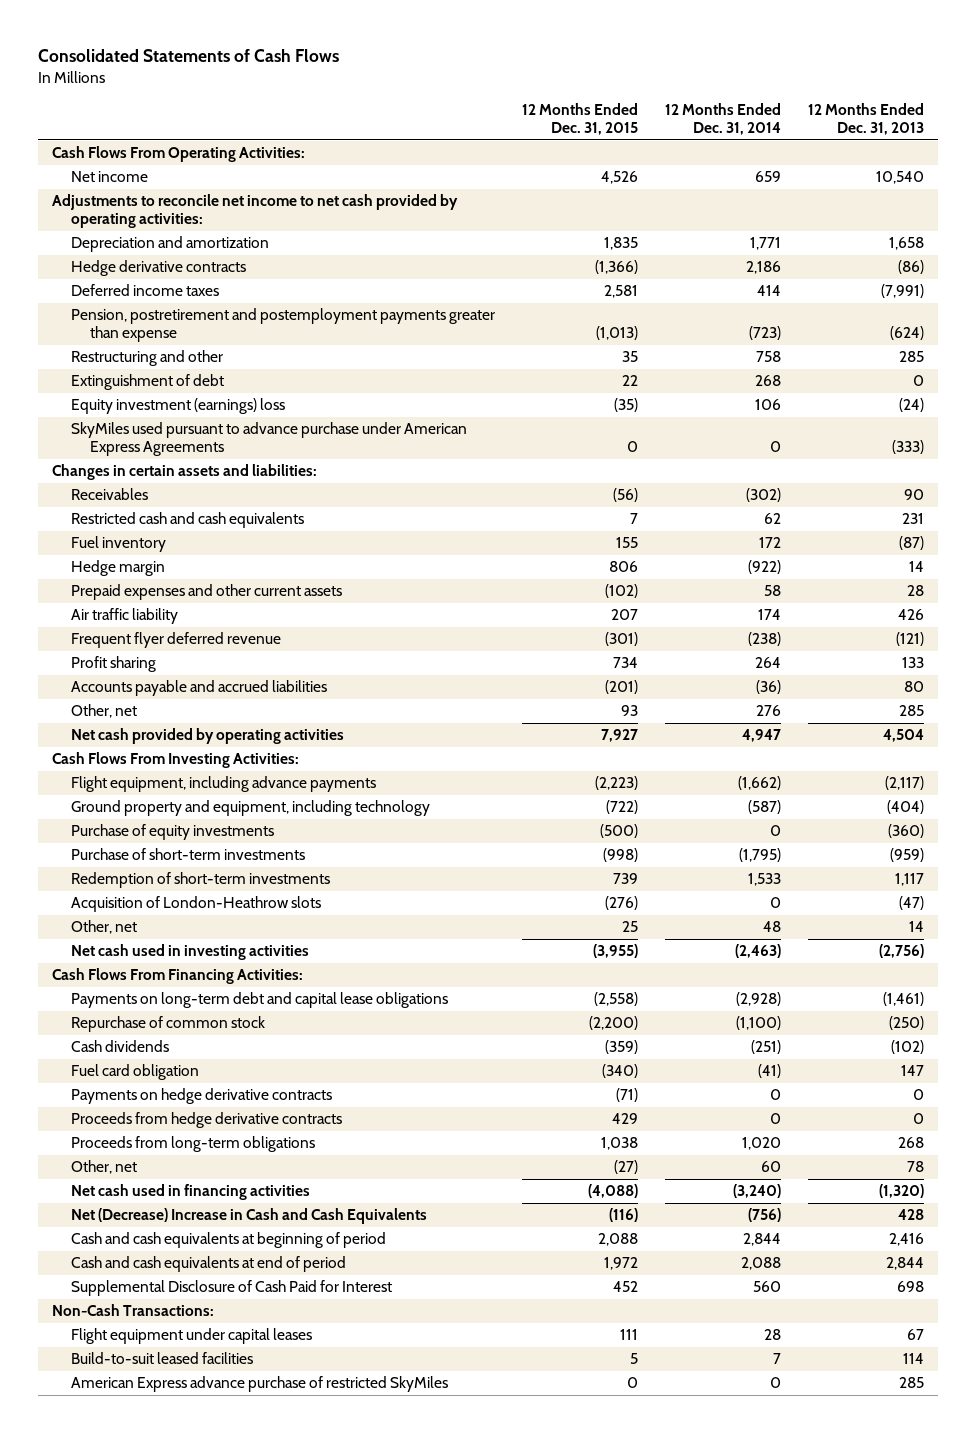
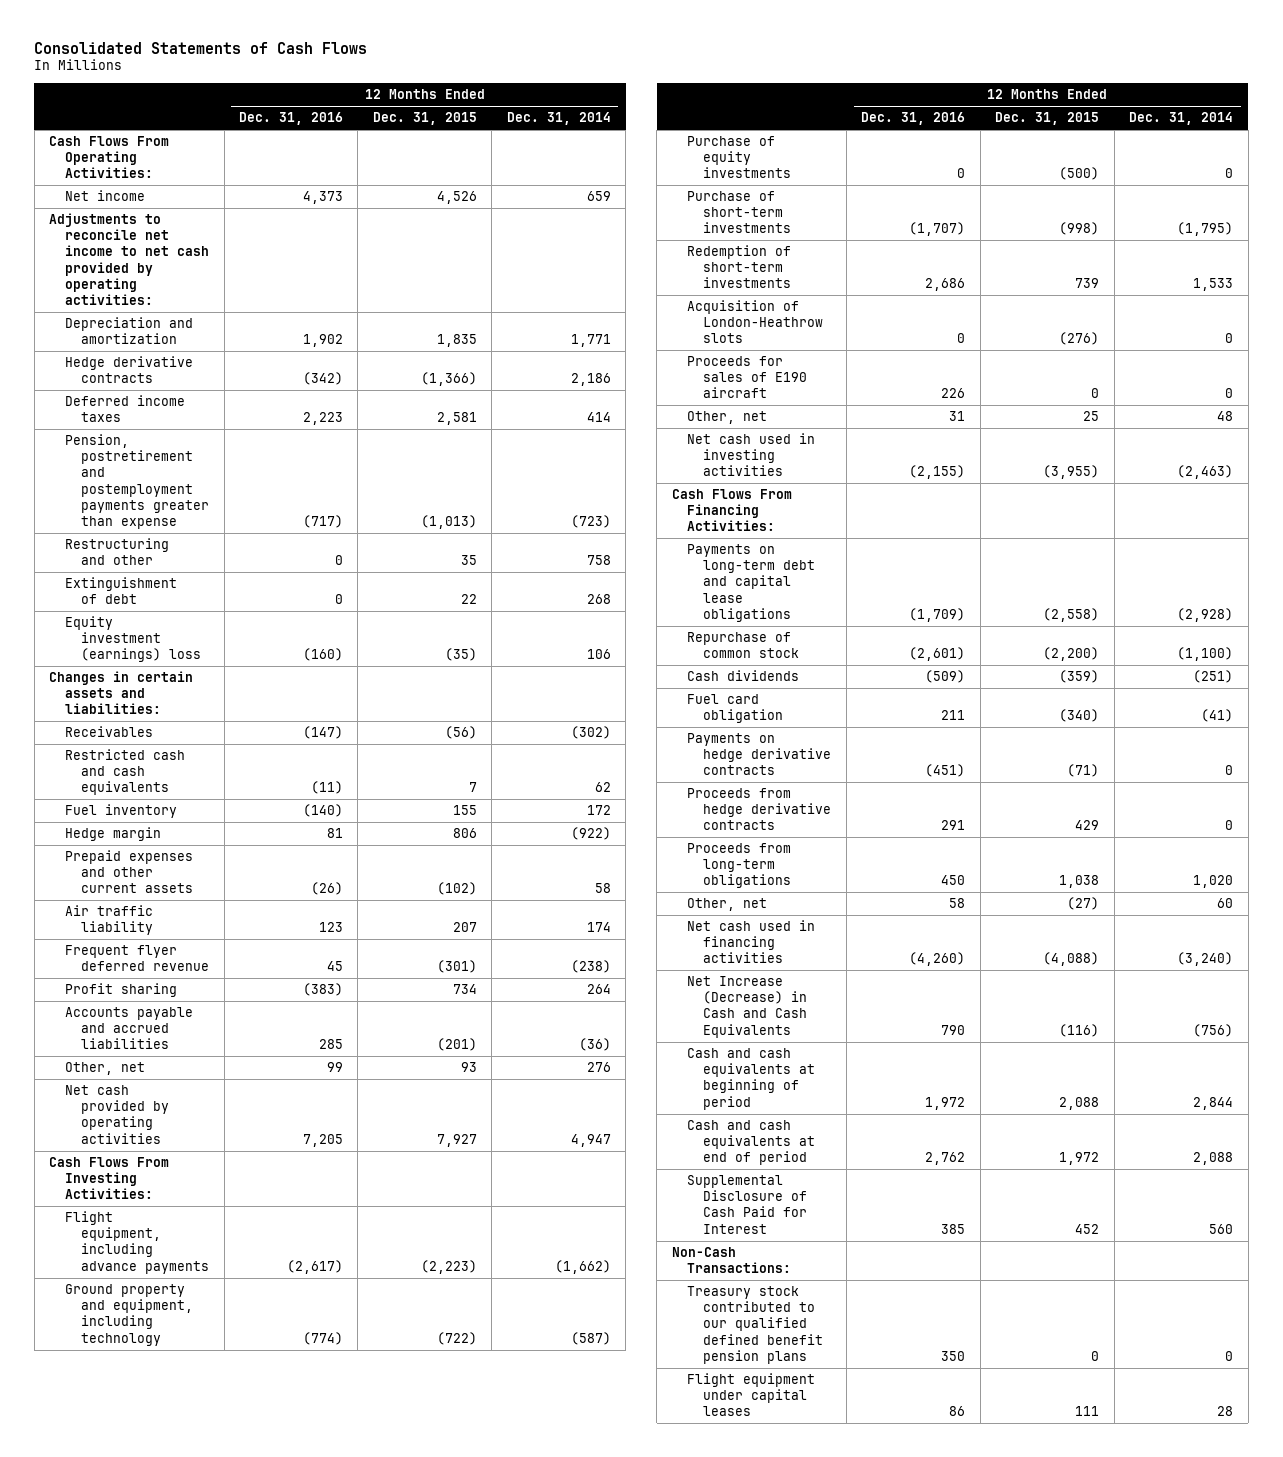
[808,103,925,136] 12 Months Ended Dec. 31, 2013 -> none
none -> [238,112,343,126] Dec. 31, 2016
[70,422,467,457] SkyMiles used pursuant to advance purchase under American Express Agreements -> none
none -> [687,356,808,399] Proceeds for sales of E190 aircraft
[70,1208,427,1225] Net (Decrease) Increase in Cash and Cash Equivalents -> [687,976,808,1038] Net Increase (Decrease) in Cash and Cash Equivalents
none -> [687,1286,824,1364] Treasury stock contributed to our qualified defined benefit pension plans
[70,1352,253,1365] Build-to-suit leased facilities -> none
[70,1376,448,1393] American Express advance purchase of restricted SkyMiles -> none

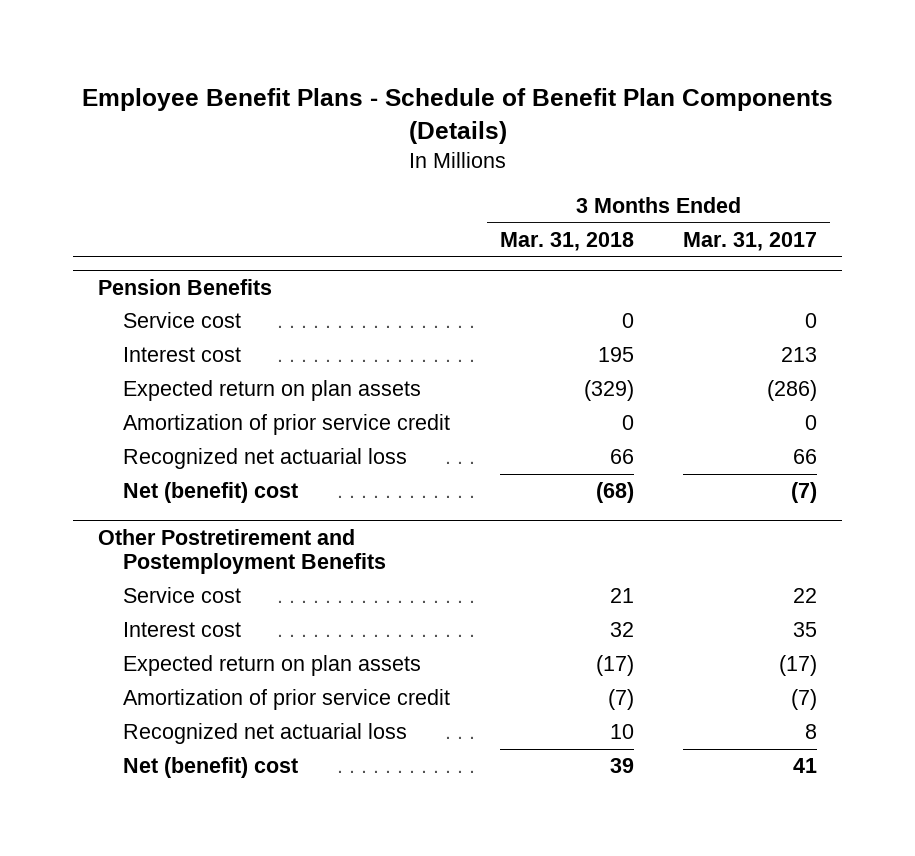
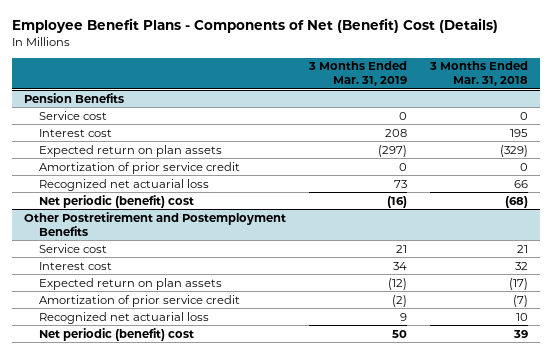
[81,87,833,145] Employee Benefit Plans - Schedule of Benefit Plan Components (Details) -> [12,18,499,34] Employee Benefit Plans - Components of Net (Benefit) Cost (Details)
[683,232,818,252] Mar. 31, 2017 -> none
none -> [308,61,408,87] 3 Months Ended Mar. 31, 2019
[122,482,298,504] Net (benefit) cost -> [38,194,194,208] Net periodic (benefit) cost
[122,757,298,779] Net (benefit) cost -> [38,327,194,341] Net periodic (benefit) cost

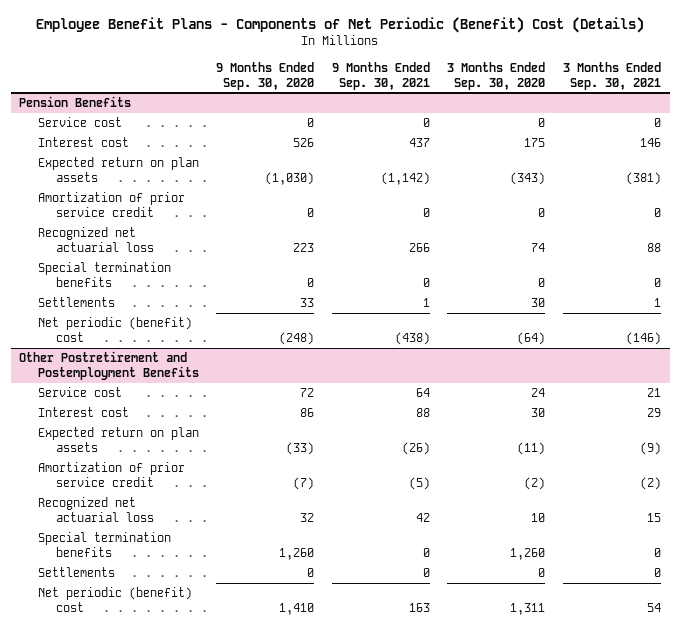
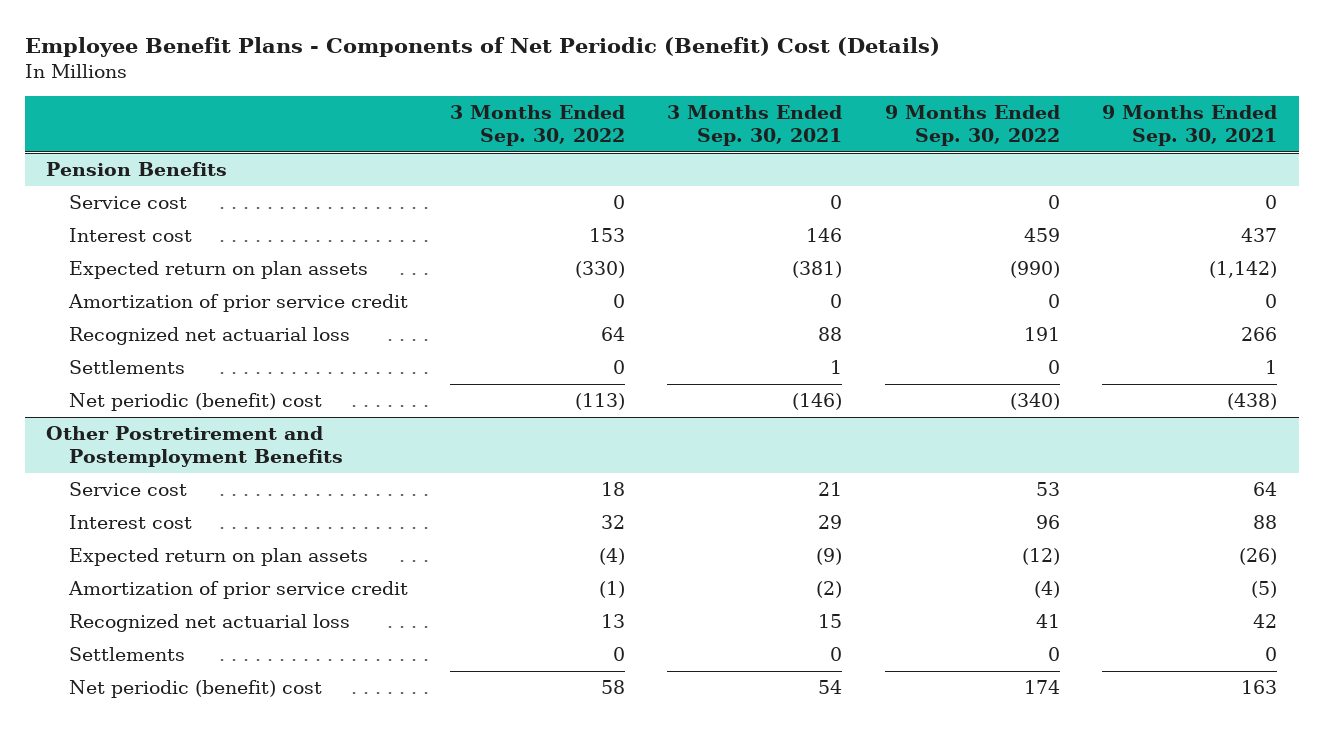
[216,61,315,90] 9 Months Ended Sep. 30, 2020 -> none
[447,61,546,90] 3 Months Ended Sep. 30, 2020 -> none
none -> [450,105,626,147] 3 Months Ended Sep. 30, 2022
none -> [884,105,1060,147] 9 Months Ended Sep. 30, 2022
[37,262,171,288] Special termination benefits -> none
[37,532,171,558] Special termination benefits -> none

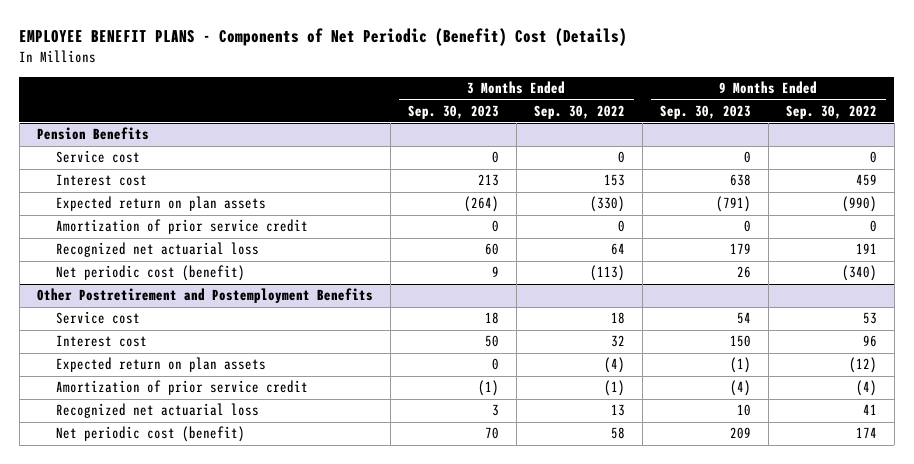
[24,37,940,58] Employee Benefit Plans - Components of Net Periodic (Benefit) Cost (Details) -> [19,28,628,47] EMPLOYEE BENEFIT PLANS - Components of Net Periodic (Benefit) Cost (Details)
[667,105,843,147] 3 Months Ended Sep. 30, 2021 -> none
[1102,105,1278,147] 9 Months Ended Sep. 30, 2021 -> none
none -> [407,104,499,119] Sep. 30, 2023
none -> [659,104,751,119] Sep. 30, 2023
[68,359,185,374] Settlements -> none
[68,392,322,411] Net periodic (benefit) cost -> [55,265,245,282] Net periodic cost (benefit)
[68,646,185,661] Settlements -> none
[68,679,322,698] Net periodic (benefit) cost -> [55,426,245,443] Net periodic cost (benefit)

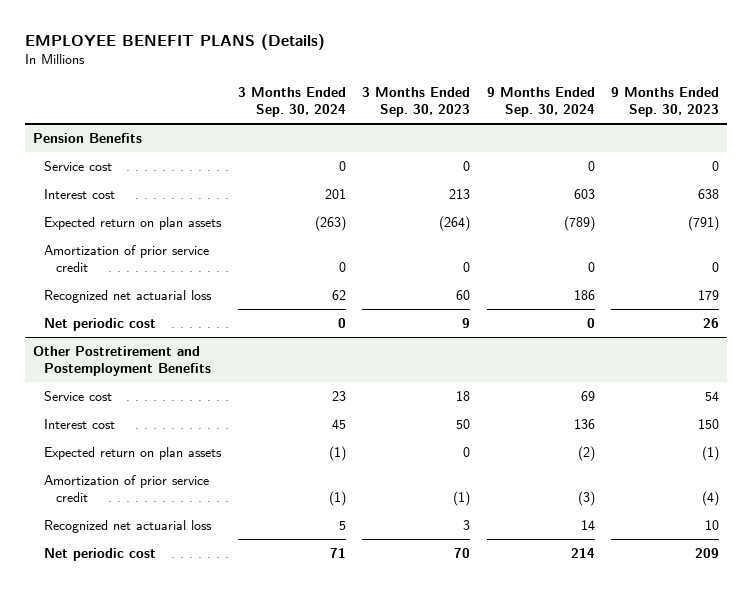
[19,28,628,47] EMPLOYEE BENEFIT PLANS - Components of Net Periodic (Benefit) Cost (Details) -> [24,33,325,50] EMPLOYEE BENEFIT PLANS (Details)
[533,104,625,119] Sep. 30, 2022 -> none
[785,104,877,119] Sep. 30, 2022 -> none
none -> [237,86,346,118] 3 Months Ended Sep. 30, 2024
none -> [486,86,595,118] 9 Months Ended Sep. 30, 2024
[55,265,245,282] Net periodic cost (benefit) -> [44,317,157,331] Net periodic cost
[55,426,245,443] Net periodic cost (benefit) -> [44,547,157,561] Net periodic cost

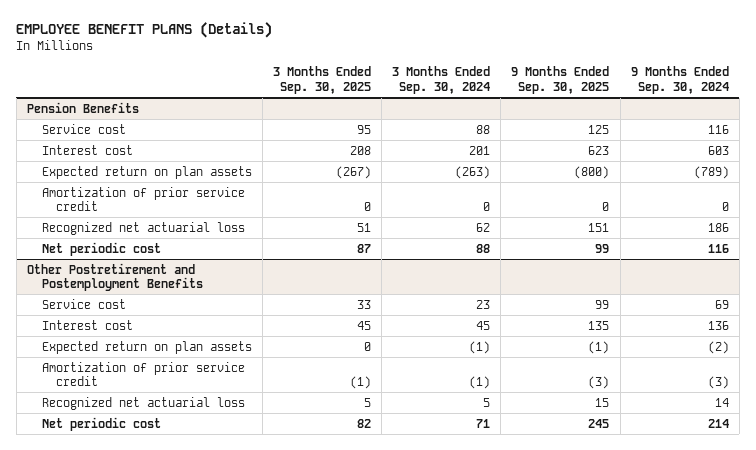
[362,86,471,118] 3 Months Ended Sep. 30, 2023 -> none
[610,86,719,118] 9 Months Ended Sep. 30, 2023 -> none
none -> [272,66,371,94] 3 Months Ended Sep. 30, 2025
none -> [511,66,610,94] 9 Months Ended Sep. 30, 2025
[338,160,346,171] 0 -> [476,124,491,134] 88
[587,160,595,171] 0 -> [707,124,729,134] 116
[337,317,346,328] 0 -> [476,243,491,253] 88
[586,317,595,328] 0 -> [707,243,729,253] 116

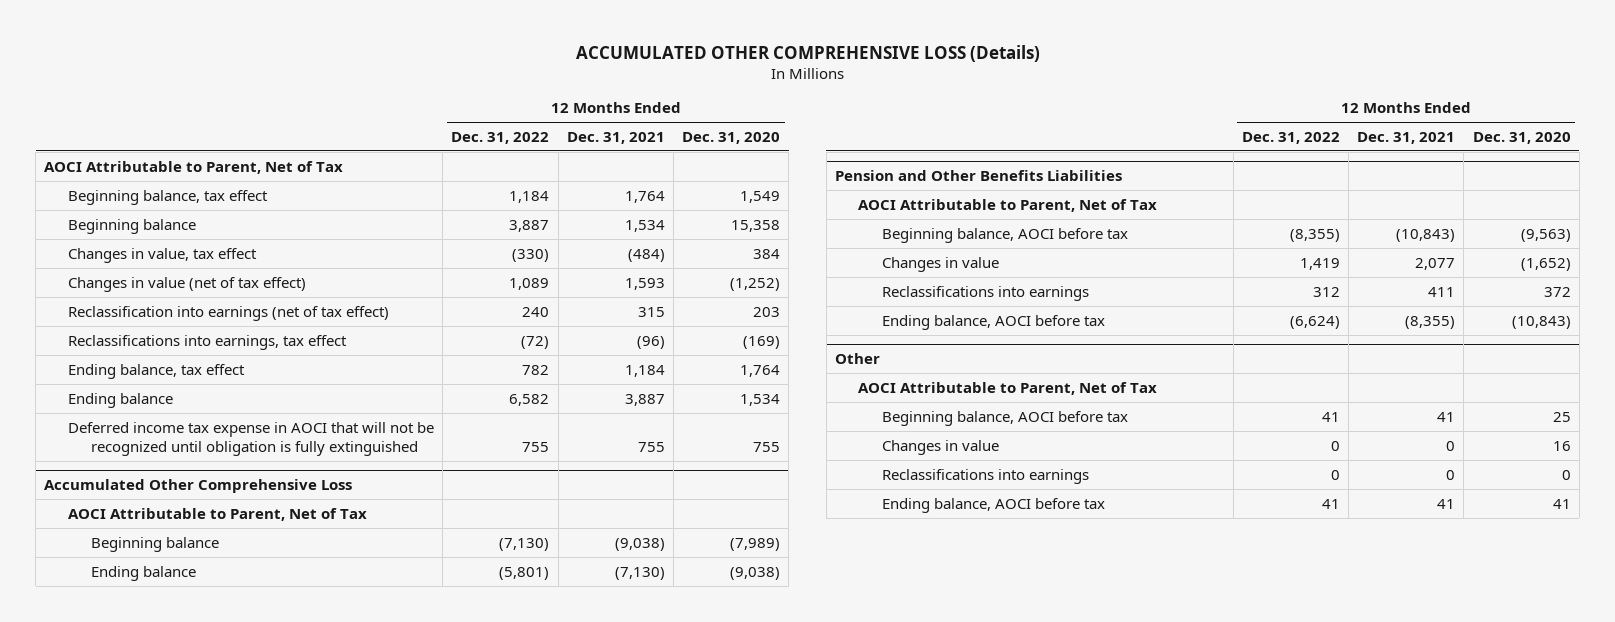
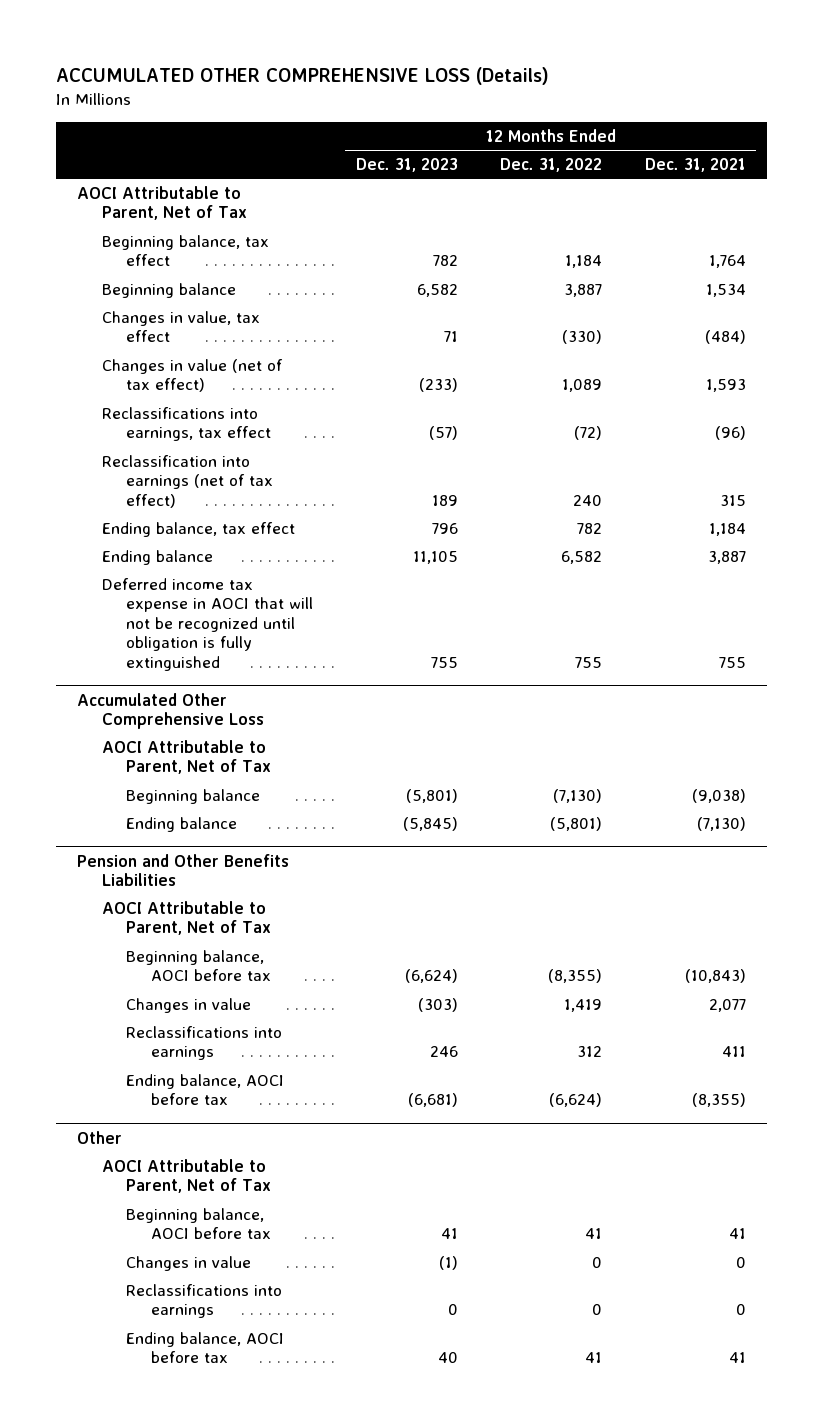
[682,132,781,145] Dec. 31, 2020 -> none
none -> [355,157,458,172] Dec. 31, 2023
[67,305,389,321] Reclassification into earnings (net of tax effect) -> [101,454,274,508] Reclassification into earnings (net of tax effect)

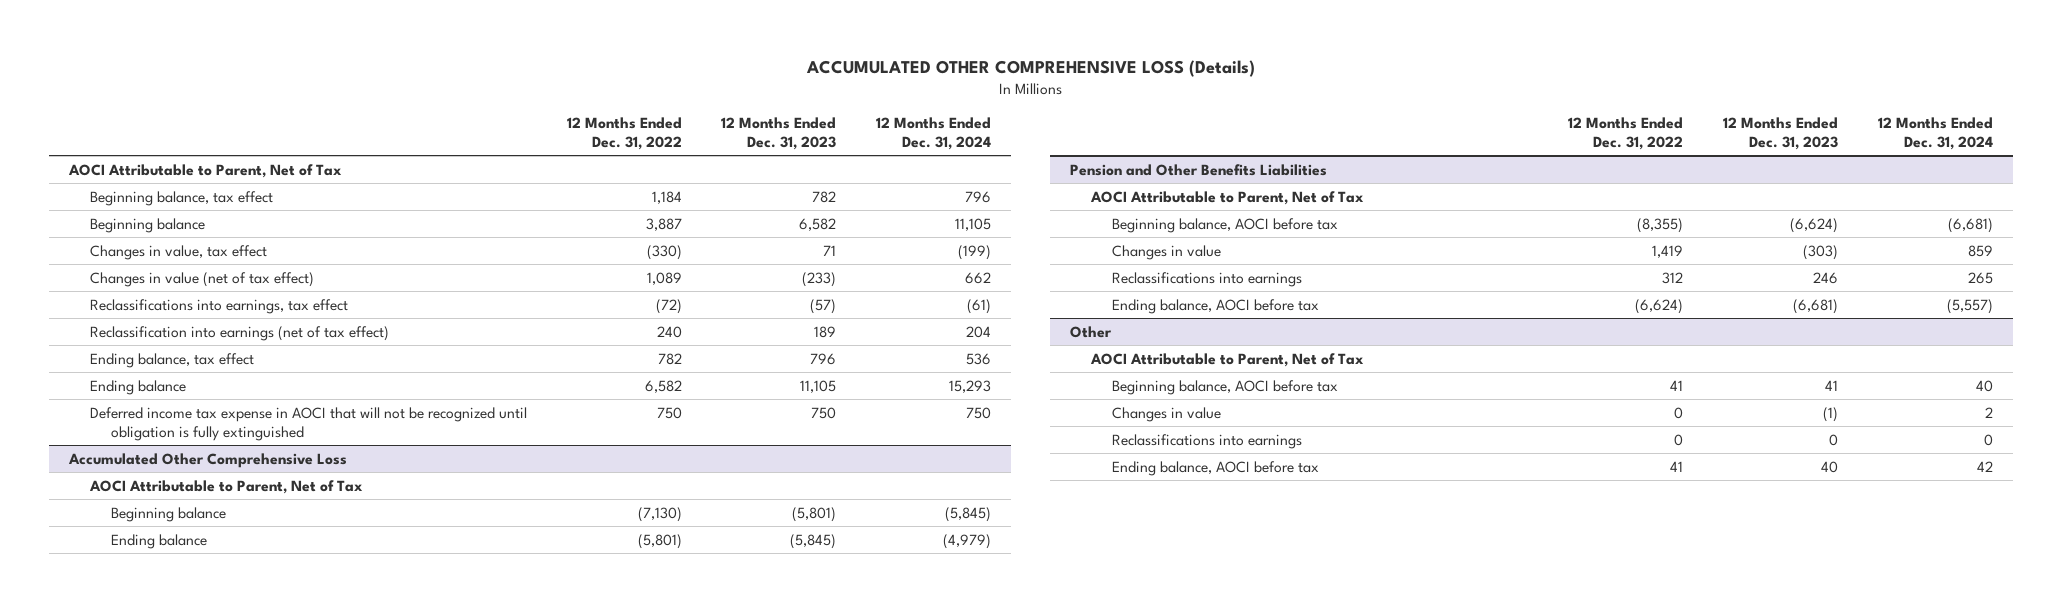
[644,157,746,172] Dec. 31, 2021 -> none
none -> [876,116,992,150] 12 Months Ended Dec. 31, 2024
[430,656,458,668] 755 -> [811,406,837,419] 750
[575,656,603,668] 755 -> [656,406,682,419] 750

